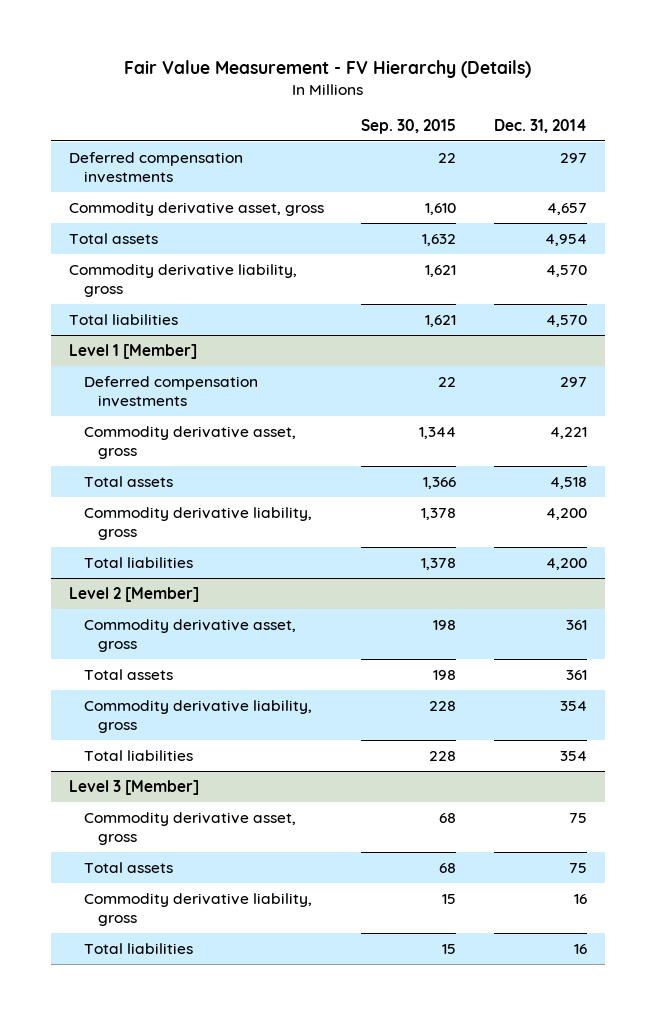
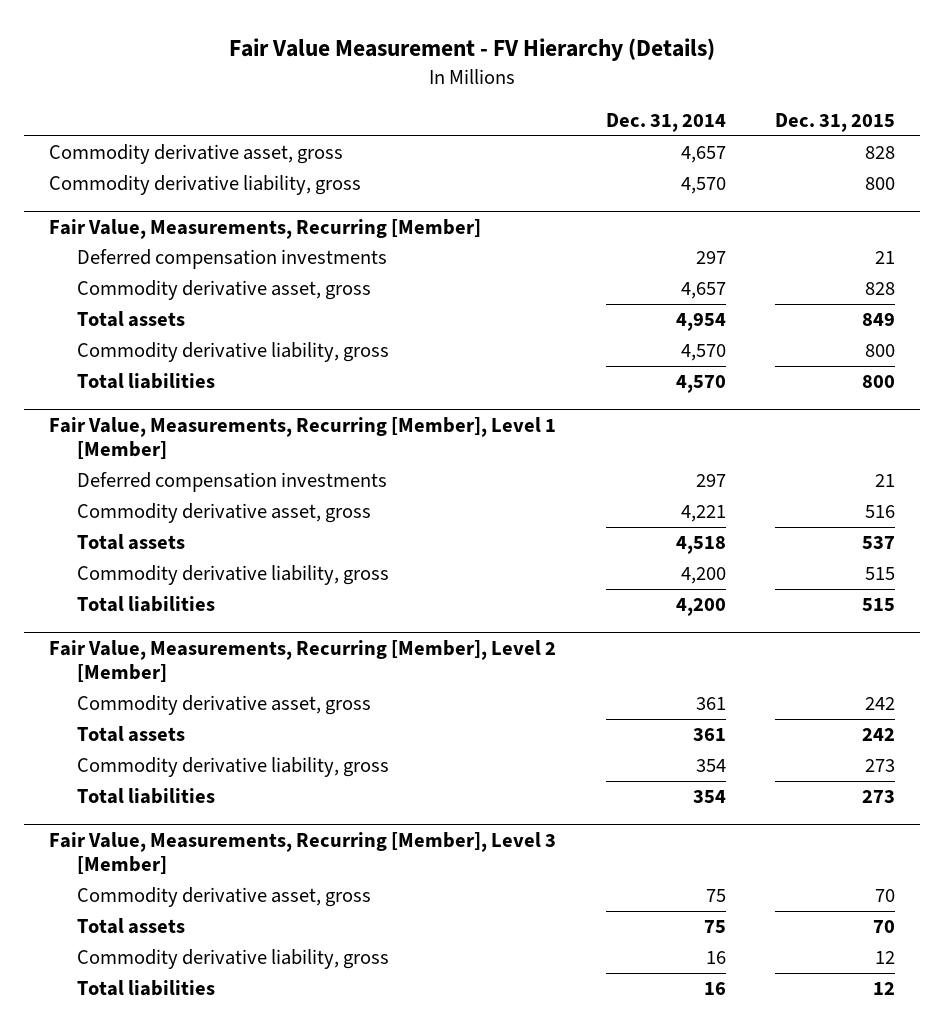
[361,119,457,135] Sep. 30, 2015 -> none
none -> [775,113,896,133] Dec. 31, 2015
none -> [49,144,344,165] Commodity derivative asset, gross
none -> [49,175,362,196] Commodity derivative liability, gross
none -> [49,218,482,239] Fair Value, Measurements, Recurring [Member]
[69,343,198,359] Level 1 [Member] -> none
none -> [49,416,557,460] Fair Value, Measurements, Recurring [Member], Level 1 [Member]
[69,586,200,602] Level 2 [Member] -> none
none -> [49,639,557,683] Fair Value, Measurements, Recurring [Member], Level 2 [Member]
[69,779,200,795] Level 3 [Member] -> none
none -> [49,831,557,875] Fair Value, Measurements, Recurring [Member], Level 3 [Member]

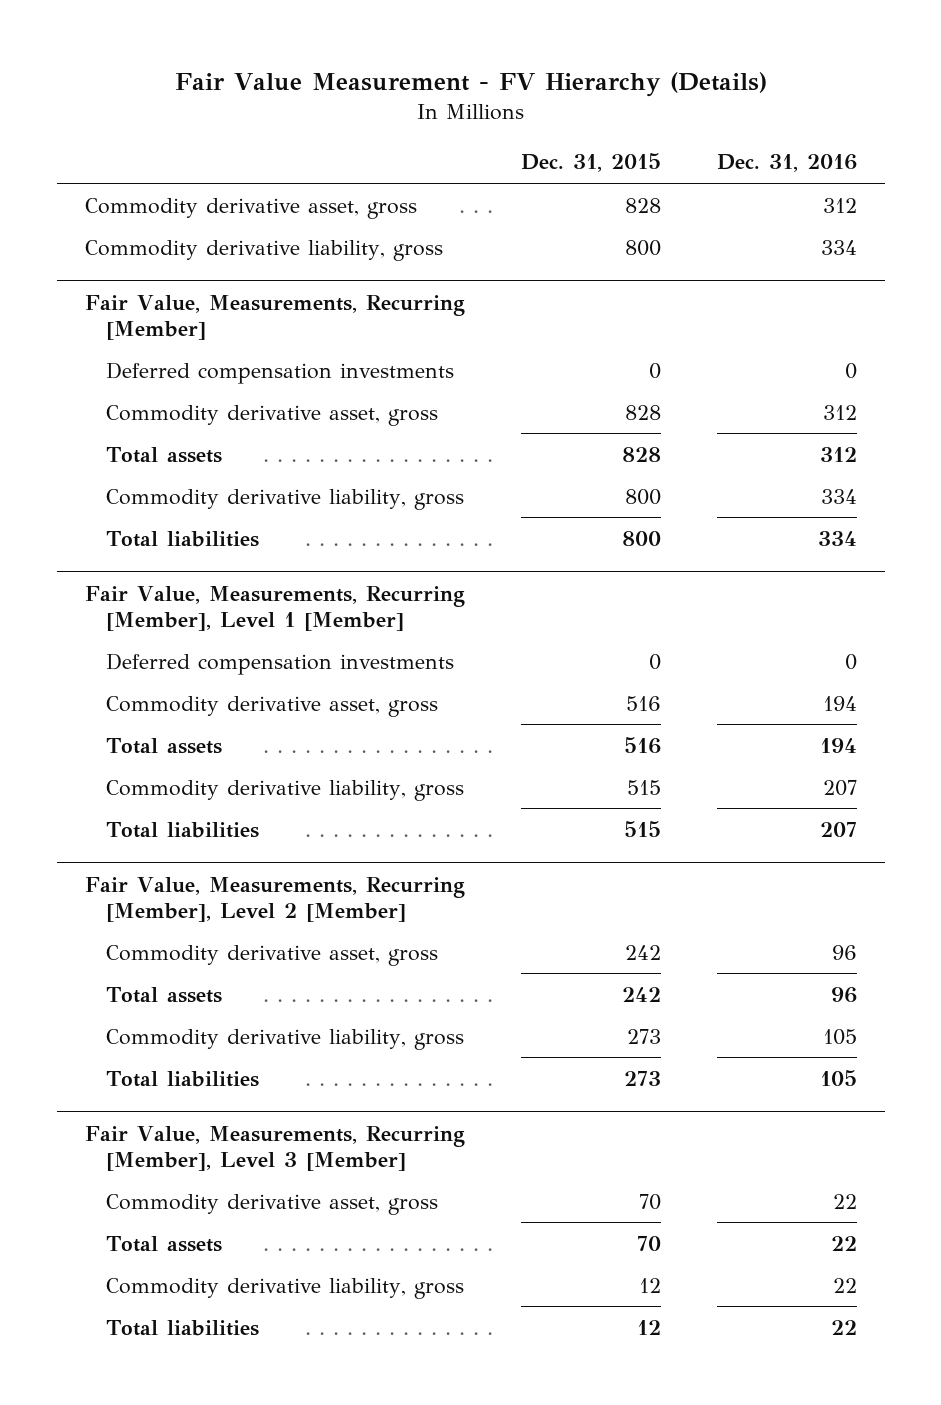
[605,113,726,133] Dec. 31, 2014 -> none
none -> [716,154,857,173] Dec. 31, 2016
[875,251,896,265] 21 -> [648,362,661,379] 0
[862,313,896,327] 849 -> [621,446,661,462] 828
[875,474,896,488] 21 -> [648,653,661,670] 0
[862,536,896,550] 537 -> [623,736,661,754] 516

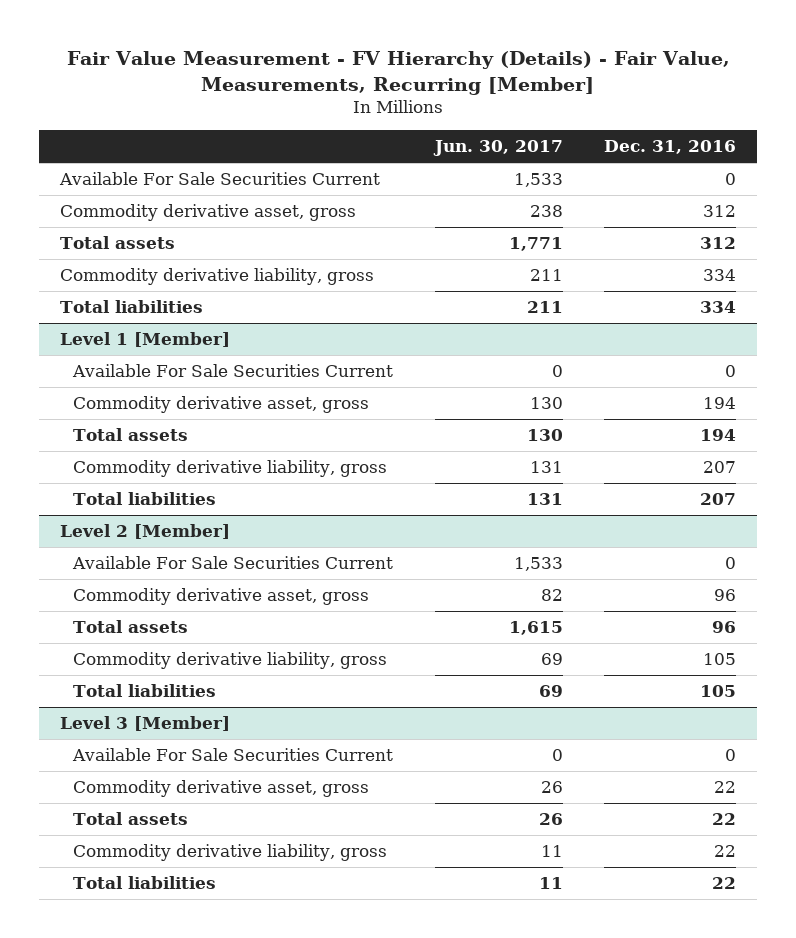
[174,72,767,98] Fair Value Measurement - FV Hierarchy (Details) -> [66,50,730,95] Fair Value Measurement - FV Hierarchy (Details) - Fair Value, Measurements, Recurring [Member]
[520,153,661,173] Dec. 31, 2015 -> none
none -> [432,140,563,157] Jun. 30, 2017
[84,197,417,219] Commodity derivative asset, gross -> none
[84,239,443,261] Commodity derivative liability, gross -> none
[84,294,465,340] Fair Value, Measurements, Recurring [Member] -> none
[106,361,455,384] Deferred compensation investments -> none
none -> [58,172,380,186] Available For Sale Securities Current
[84,585,465,631] Fair Value, Measurements, Recurring [Member], Level 1 [Member] -> none
[106,652,455,675] Deferred compensation investments -> none
none -> [59,332,230,348] Level 1 [Member]
none -> [72,364,394,378] Available For Sale Securities Current
[84,876,465,922] Fair Value, Measurements, Recurring [Member], Level 2 [Member] -> none
none -> [59,524,230,540] Level 2 [Member]
none -> [72,556,394,570] Available For Sale Securities Current
[84,1125,465,1171] Fair Value, Measurements, Recurring [Member], Level 3 [Member] -> none
none -> [59,716,230,732] Level 3 [Member]
none -> [72,748,394,762] Available For Sale Securities Current

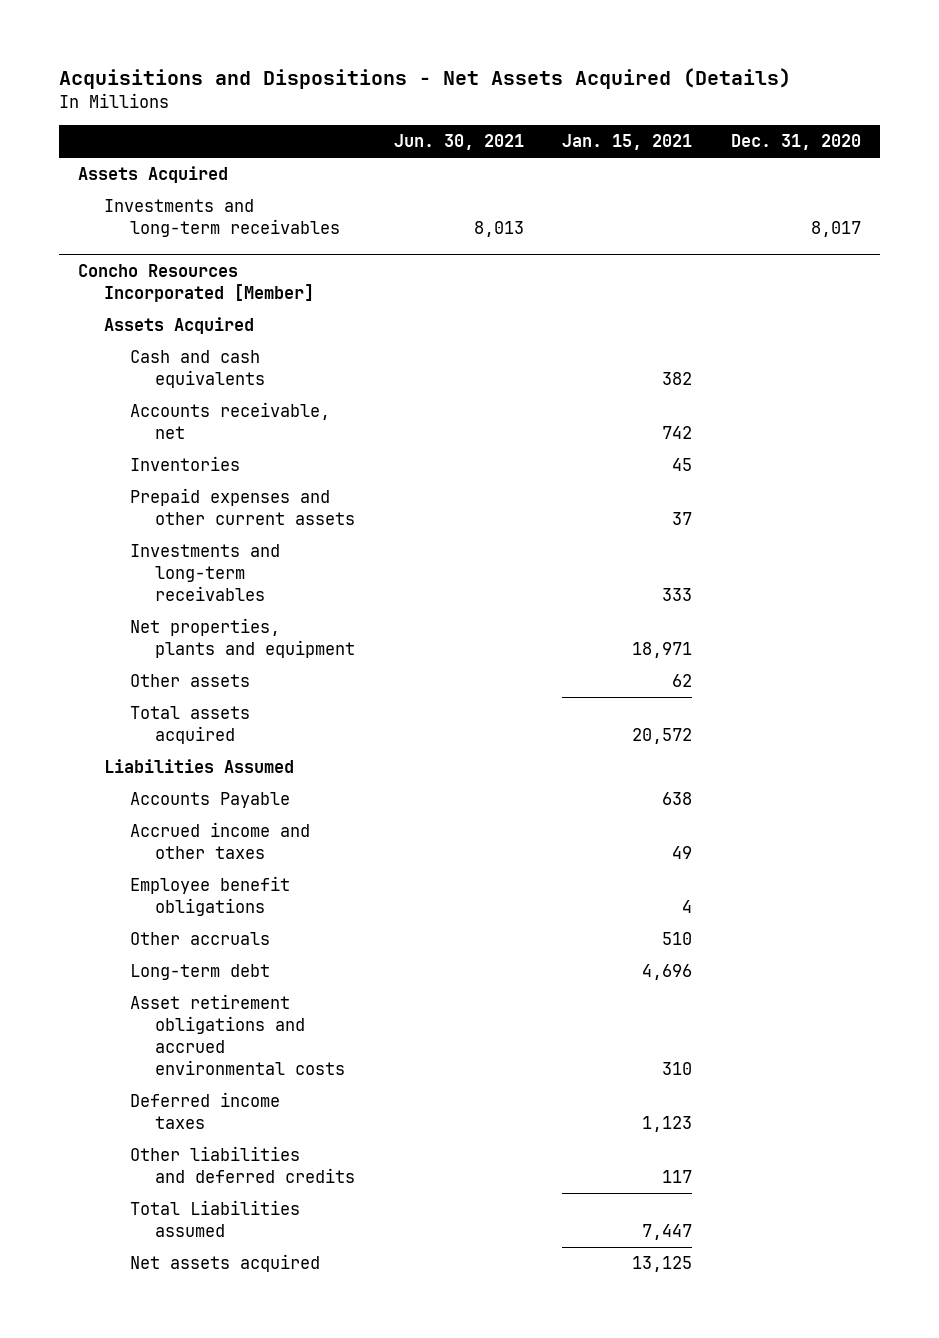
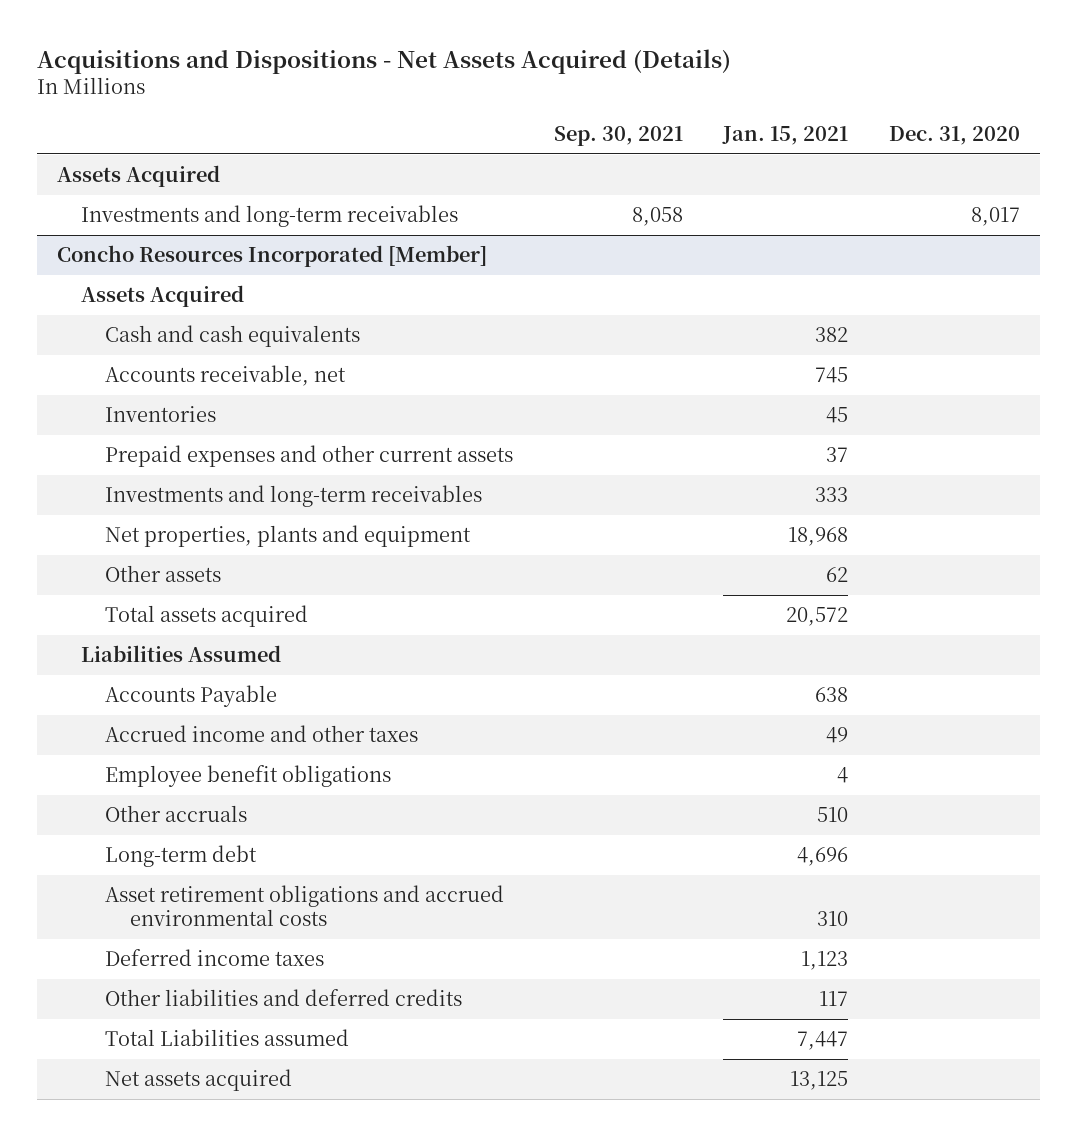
[393,134,524,151] Jun. 30, 2021 -> none
none -> [553,126,683,147] Sep. 30, 2021
[662,426,693,440] 742 -> [815,367,849,384] 745
[632,642,693,659] 18,971 -> [788,527,849,547] 18,968

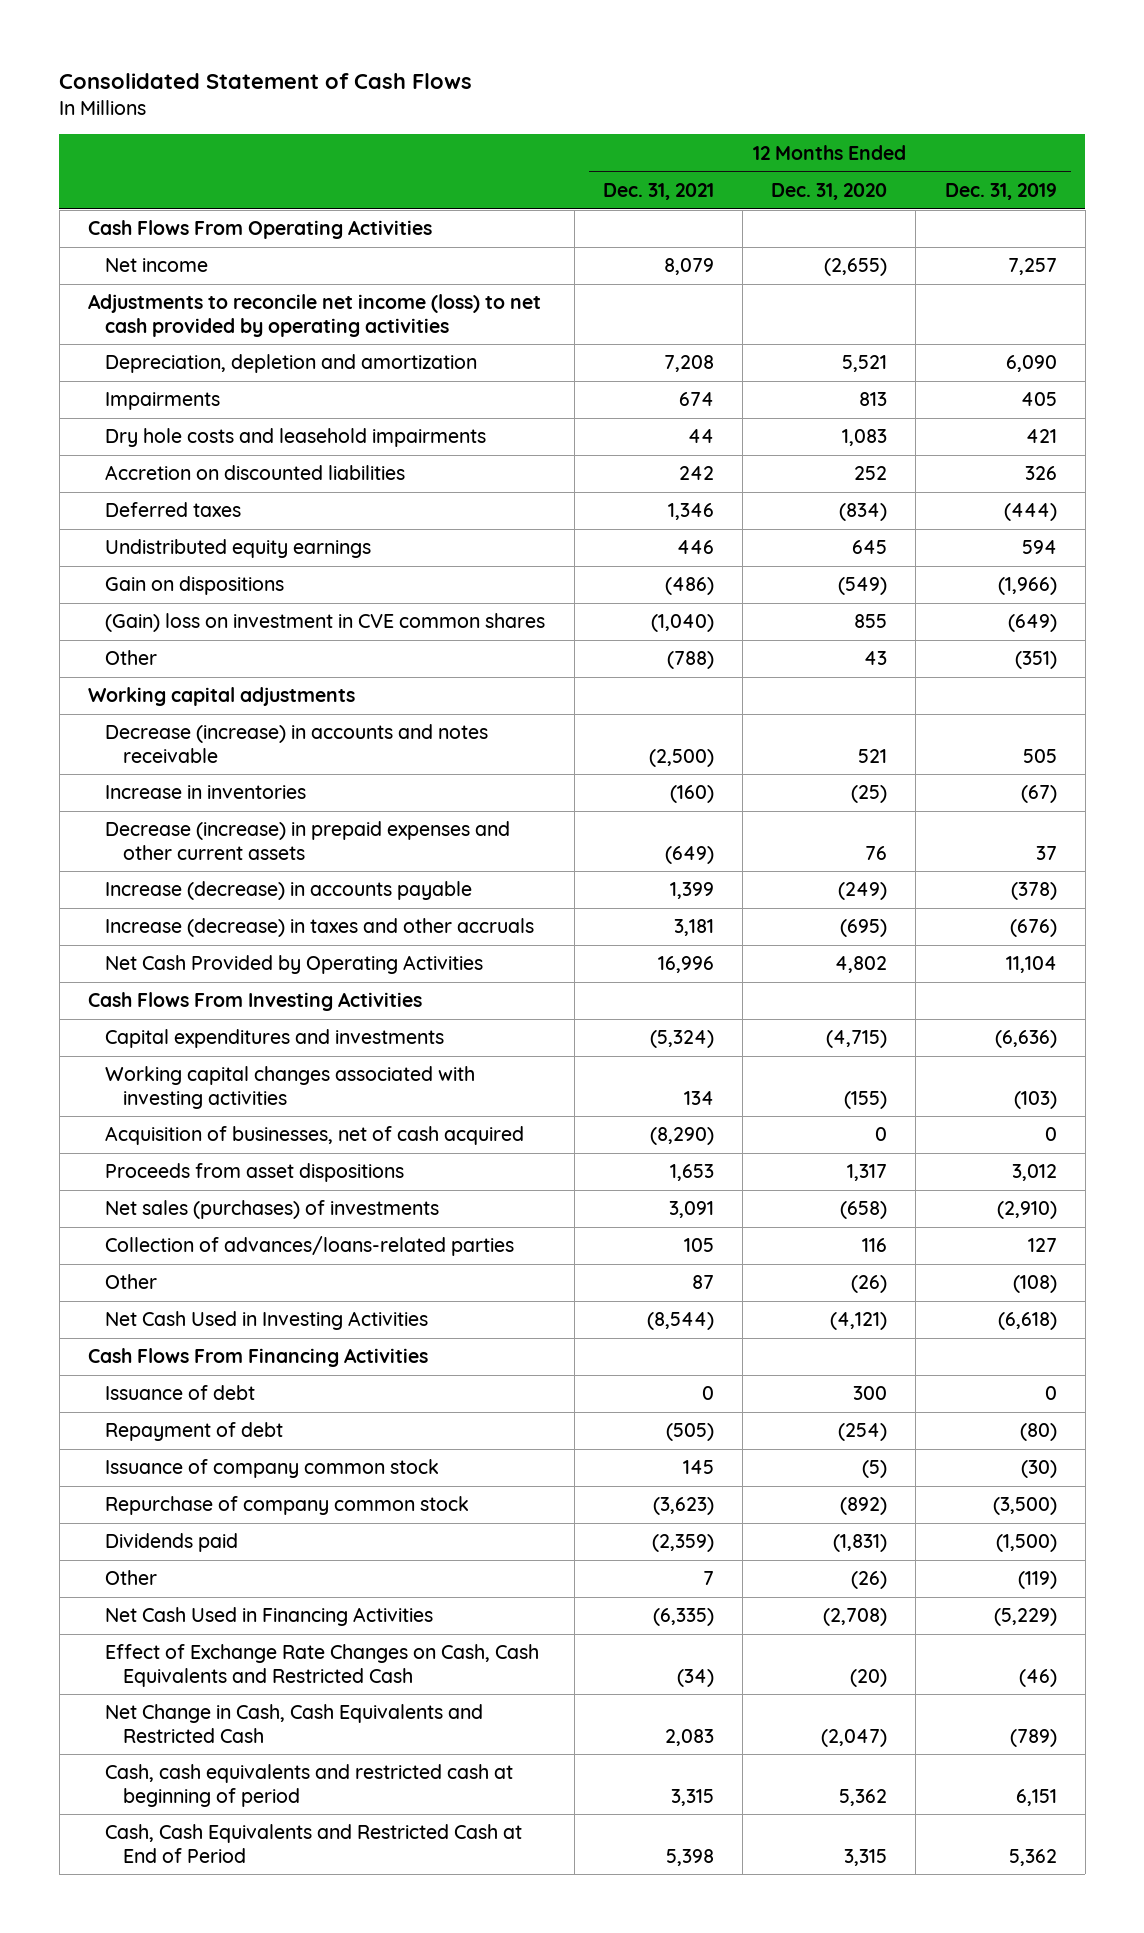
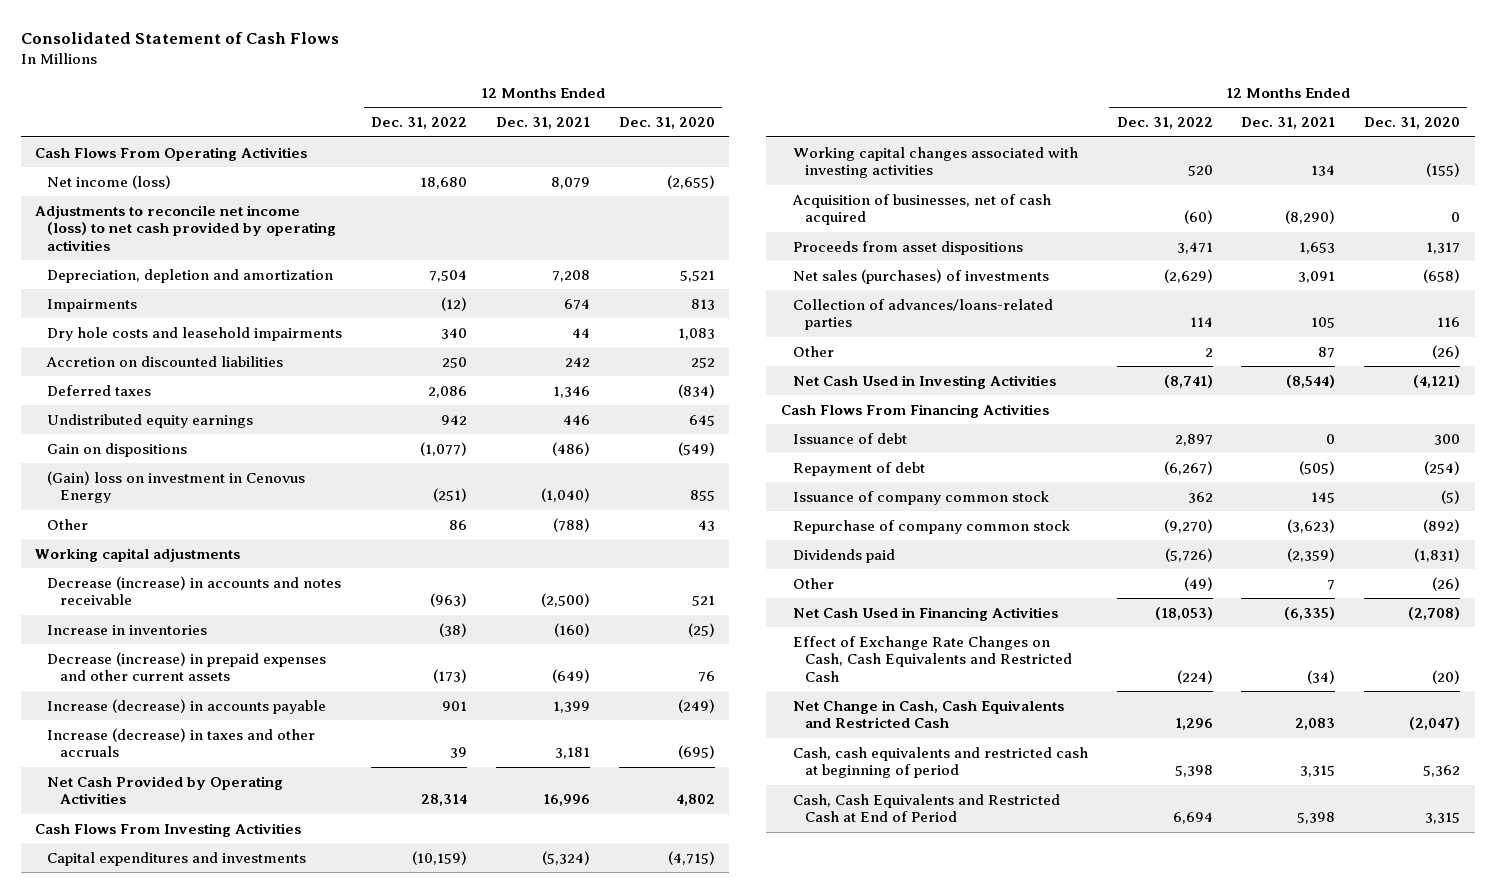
[944,182,1057,200] Dec. 31, 2019 -> none
none -> [371,117,468,130] Dec. 31, 2022
[105,258,209,273] Net income -> [47,174,172,189] Net income (loss)
[105,613,546,633] (Gain) loss on investment in CVE common shares -> [47,470,306,504] (Gain) loss on investment in Cenovus Energy

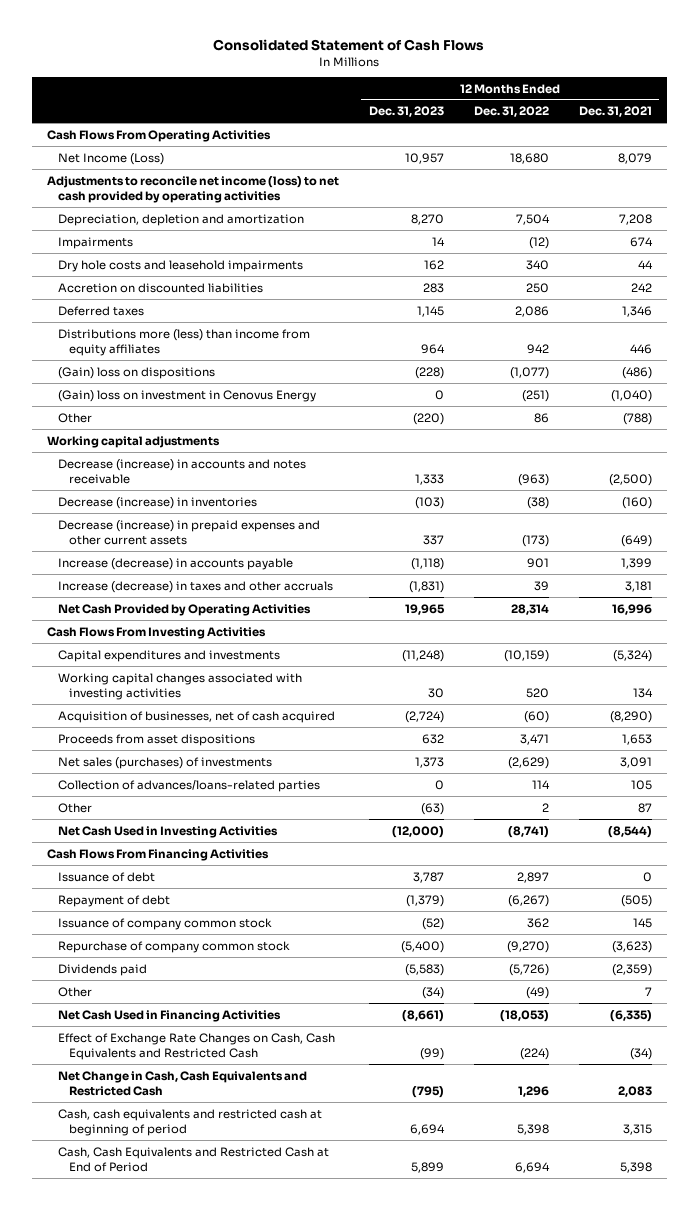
[618,117,715,130] Dec. 31, 2020 -> none
none -> [368,106,444,118] Dec. 31, 2023
[47,174,172,189] Net income (loss) -> [57,152,164,165] Net Income (Loss)
[47,413,254,428] Undistributed equity earnings -> [57,328,310,356] Distributions more (less) than income from equity affiliates
[47,442,188,457] Gain on dispositions -> [57,366,215,379] (Gain) loss on dispositions
[47,624,208,635] Increase in inventories -> [57,496,257,509] Decrease (increase) in inventories

